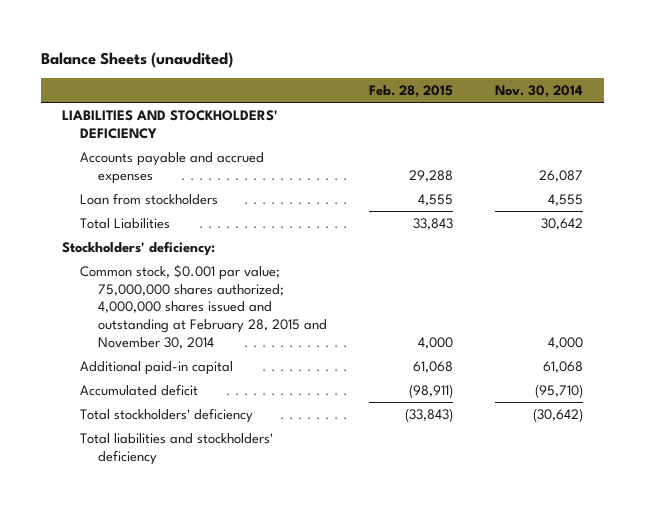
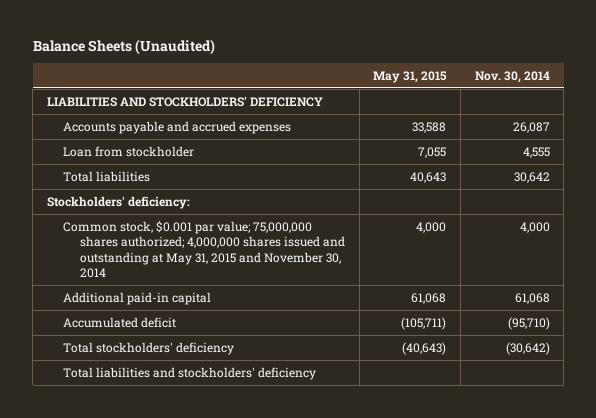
[41,51,234,68] Balance Sheets (unaudited) -> [32,39,215,56] Balance Sheets (Unaudited)
[369,85,454,99] Feb. 28, 2015 -> none
none -> [373,70,448,83] May 31, 2015
[80,192,219,205] Loan from stockholders -> [63,145,195,157] Loan from stockholder
[80,217,171,229] Total Liabilities -> [63,170,151,182] Total liabilities
[80,263,328,349] Common stock, $0.001 par value; 75,000,000 shares authorized; 4,000,000 shares issued and outstanding at February 28, 2015 and November 30, 2014 -> [63,220,345,279] Common stock, $0.001 par value; 75,000,000 shares authorized; 4,000,000 shares issued and outstanding at May 31, 2015 and November 30, 2014

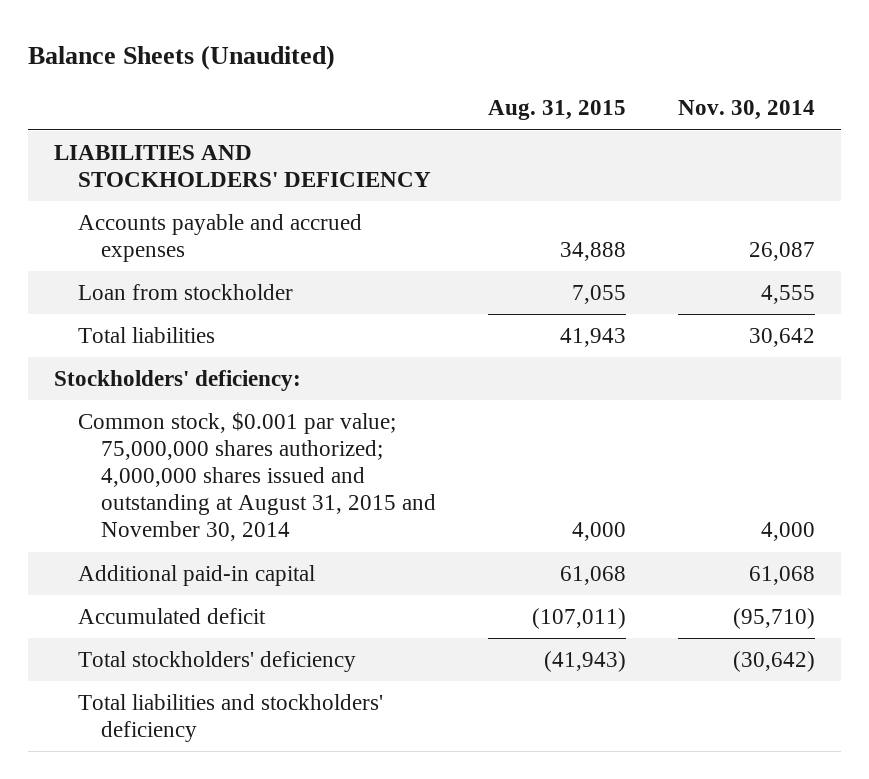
[373,70,448,83] May 31, 2015 -> none
none -> [488,100,627,121] Aug. 31, 2015
[63,220,345,279] Common stock, $0.001 par value; 75,000,000 shares authorized; 4,000,000 shares issued and outstanding at May 31, 2015 and November 30, 2014 -> [77,412,437,542] Common stock, $0.001 par value; 75,000,000 shares authorized; 4,000,000 shares issued and outstanding at August 31, 2015 and November 30, 2014

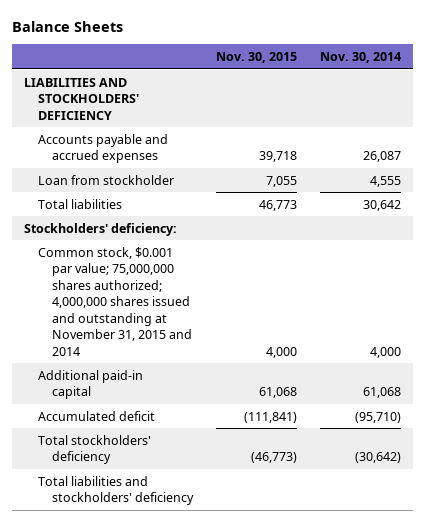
[28,44,336,70] Balance Sheets (Unaudited) -> [12,20,124,32] Balance Sheets
[488,100,627,121] Aug. 31, 2015 -> none
none -> [216,52,298,64] Nov. 30, 2015
[77,412,437,542] Common stock, $0.001 par value; 75,000,000 shares authorized; 4,000,000 shares issued and outstanding at August 31, 2015 and November 30, 2014 -> [37,246,193,356] Common stock, $0.001 par value; 75,000,000 shares authorized; 4,000,000 shares issued and outstanding at November 31, 2015 and 2014

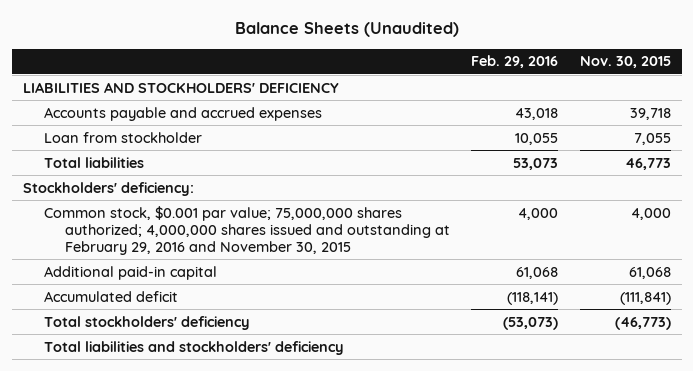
[12,20,124,32] Balance Sheets -> [234,22,459,38] Balance Sheets (Unaudited)
[320,52,402,64] Nov. 30, 2014 -> none
none -> [471,55,559,69] Feb. 29, 2016
[37,246,193,356] Common stock, $0.001 par value; 75,000,000 shares authorized; 4,000,000 shares issued and outstanding at November 31, 2015 and 2014 -> [43,205,450,255] Common stock, $0.001 par value; 75,000,000 shares authorized; 4,000,000 shares issued and outstanding at February 29, 2016 and November 30, 2015

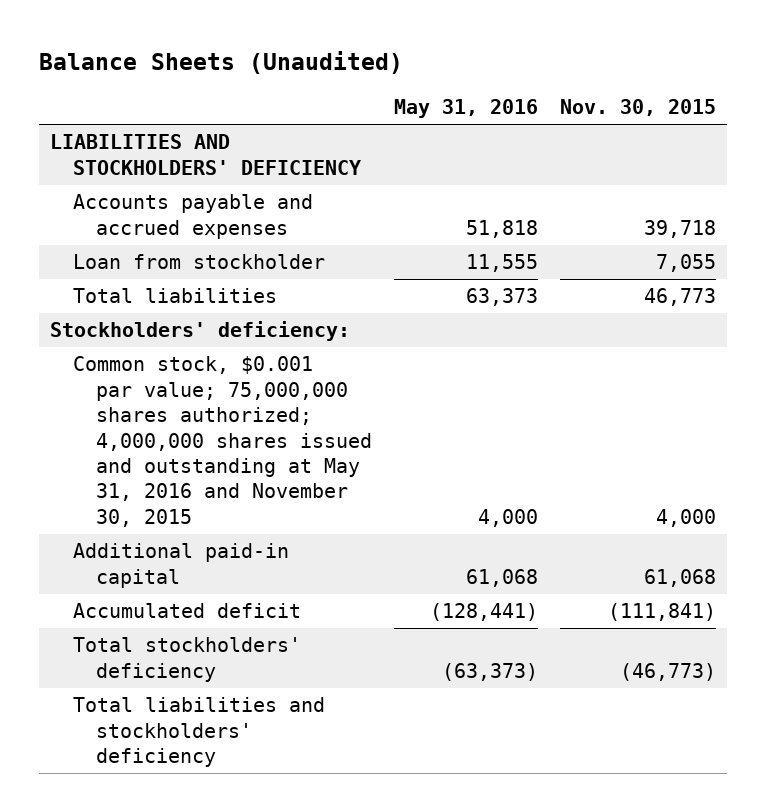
[471,55,559,69] Feb. 29, 2016 -> none
none -> [394,99,539,119] May 31, 2016
[43,205,450,255] Common stock, $0.001 par value; 75,000,000 shares authorized; 4,000,000 shares issued and outstanding at February 29, 2016 and November 30, 2015 -> [72,356,372,527] Common stock, $0.001 par value; 75,000,000 shares authorized; 4,000,000 shares issued and outstanding at May 31, 2016 and November 30, 2015

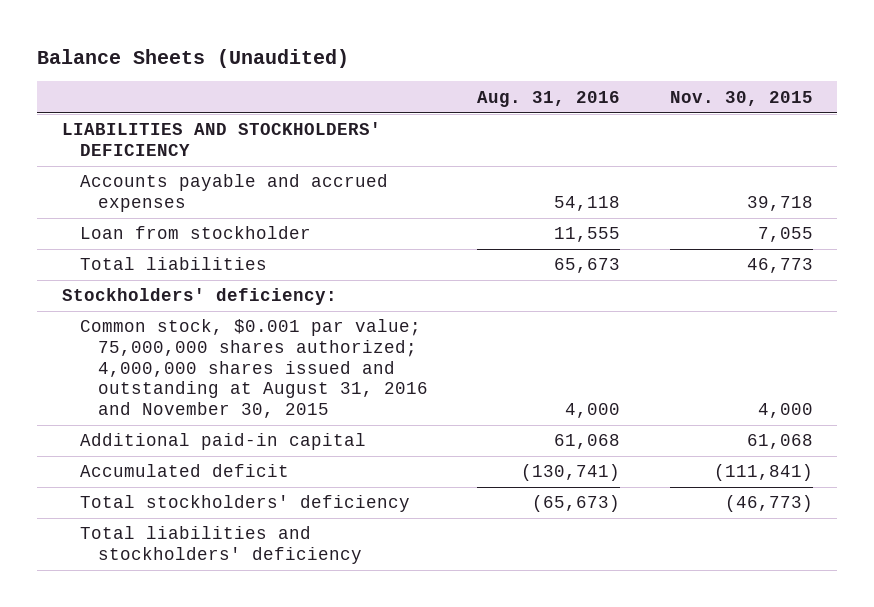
[394,99,539,119] May 31, 2016 -> none
none -> [477,90,621,107] Aug. 31, 2016
[72,356,372,527] Common stock, $0.001 par value; 75,000,000 shares authorized; 4,000,000 shares issued and outstanding at May 31, 2016 and November 30, 2015 -> [79,319,429,419] Common stock, $0.001 par value; 75,000,000 shares authorized; 4,000,000 shares issued and outstanding at August 31, 2016 and November 30, 2015

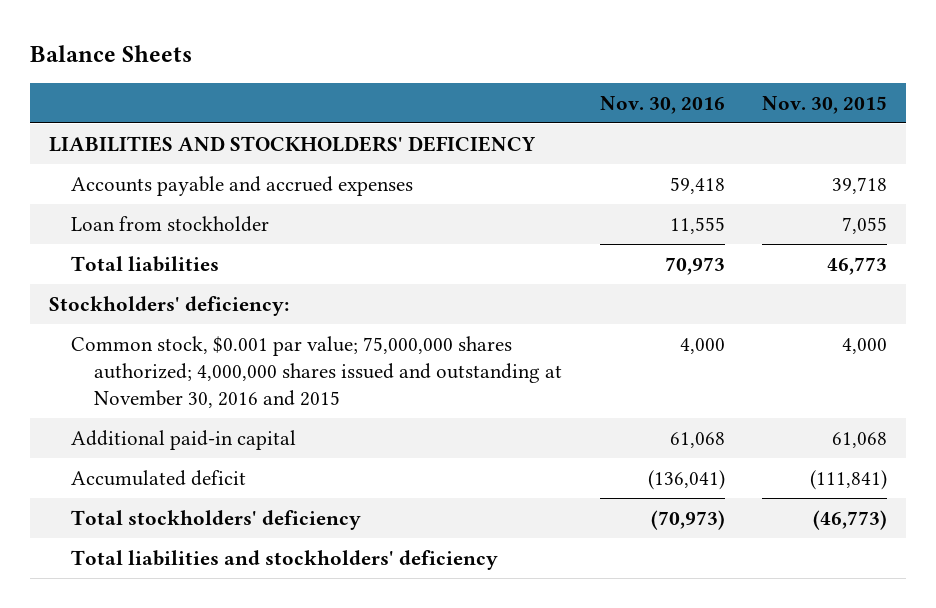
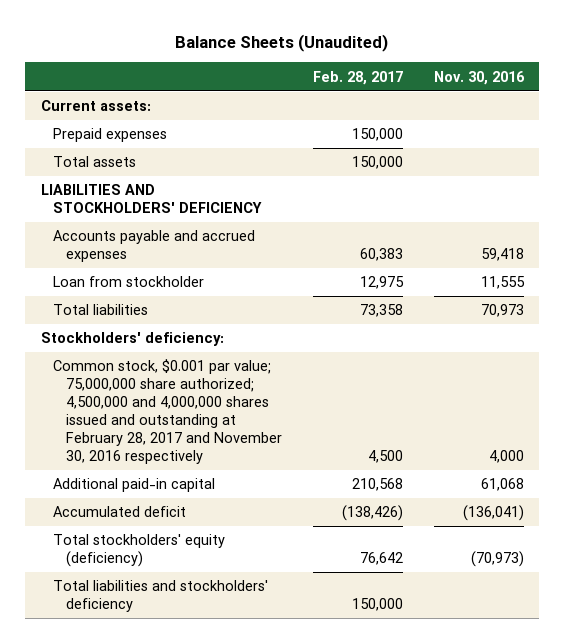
[29,45,192,63] Balance Sheets -> [175,33,389,52] Balance Sheets (Unaudited)
[762,95,888,114] Nov. 30, 2015 -> none
none -> [312,70,403,85] Feb. 28, 2017
none -> [40,100,151,112] Current assets:
none -> [53,128,168,143] Prepaid expenses
none -> [53,156,137,168] Total assets
[71,335,562,408] Common stock, $0.001 par value; 75,000,000 shares authorized; 4,000,000 shares issued and outstanding at November 30, 2016 and 2015 -> [53,359,282,464] Common stock, $0.001 par value; 75,000,000 share authorized; 4,500,000 and 4,000,000 shares issued and outstanding at February 28, 2017 and November 30, 2016 respectively
[71,509,362,530] Total stockholders' deficiency -> [53,534,226,568] Total stockholders' equity (deficiency)

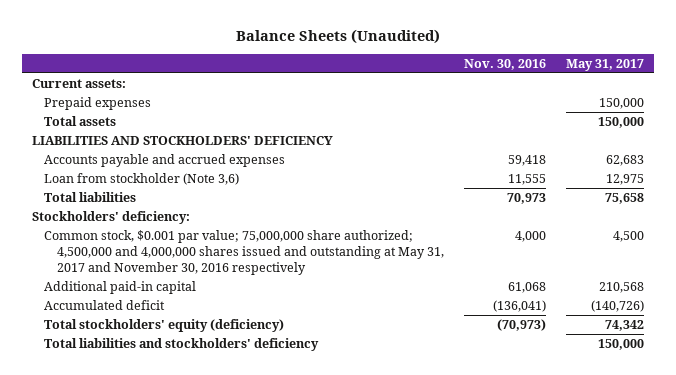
[312,70,403,85] Feb. 28, 2017 -> none
none -> [565,58,644,71] May 31, 2017
[53,276,205,288] Loan from stockholder -> [44,172,240,185] Loan from stockholder (Note 3,6)
[53,359,282,464] Common stock, $0.001 par value; 75,000,000 share authorized; 4,500,000 and 4,000,000 shares issued and outstanding at February 28, 2017 and November 30, 2016 respectively -> [44,229,445,275] Common stock, $0.001 par value; 75,000,000 share authorized; 4,500,000 and 4,000,000 shares issued and outstanding at May 31, 2017 and November 30, 2016 respectively

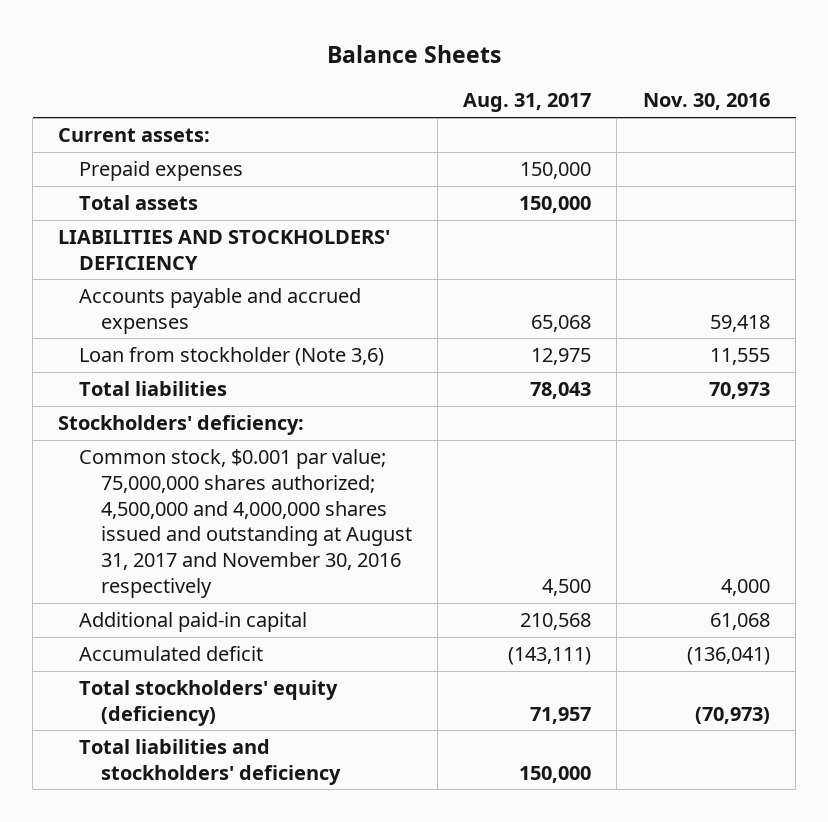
[235,29,440,45] Balance Sheets (Unaudited) -> [327,45,502,64] Balance Sheets
[565,58,644,71] May 31, 2017 -> none
none -> [463,93,592,113] Aug. 31, 2017
[44,229,445,275] Common stock, $0.001 par value; 75,000,000 share authorized; 4,500,000 and 4,000,000 shares issued and outstanding at May 31, 2017 and November 30, 2016 respectively -> [79,448,412,599] Common stock, $0.001 par value; 75,000,000 shares authorized; 4,500,000 and 4,000,000 shares issued and outstanding at August 31, 2017 and November 30, 2016 respectively

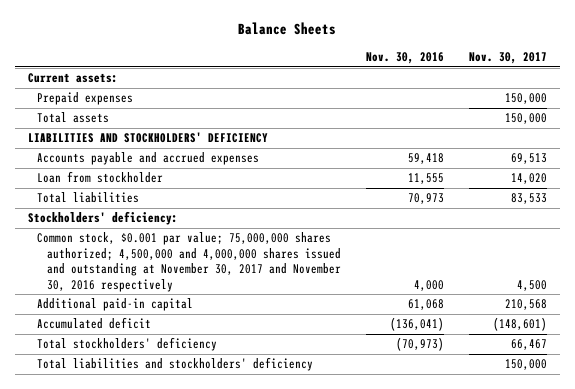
[463,93,592,113] Aug. 31, 2017 -> none
none -> [469,52,548,65] Nov. 30, 2017
[79,346,385,366] Loan from stockholder (Note 3,6) -> [37,171,164,184] Loan from stockholder
[79,448,412,599] Common stock, $0.001 par value; 75,000,000 shares authorized; 4,500,000 and 4,000,000 shares issued and outstanding at August 31, 2017 and November 30, 2016 respectively -> [37,232,342,292] Common stock, $0.001 par value; 75,000,000 shares authorized; 4,500,000 and 4,000,000 shares issued and outstanding at November 30, 2017 and November 30, 2016 respectively
[79,679,339,726] Total stockholders' equity (deficiency) -> [37,337,218,352] Total stockholders' deficiency

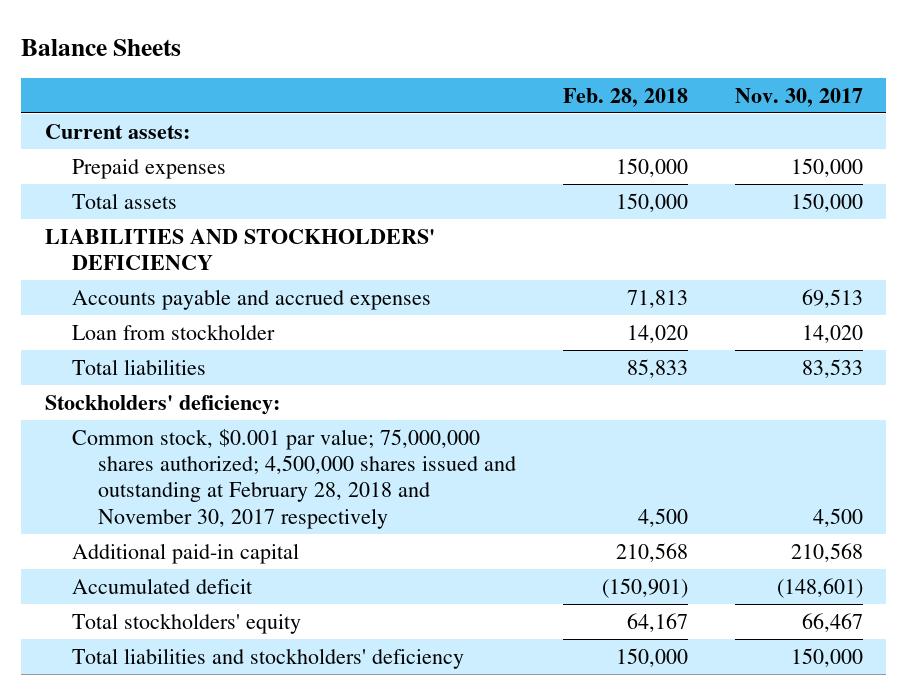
[366,52,445,65] Nov. 30, 2016 -> none
none -> [563,87,689,107] Feb. 28, 2018
[37,232,342,292] Common stock, $0.001 par value; 75,000,000 shares authorized; 4,500,000 and 4,000,000 shares issued and outstanding at November 30, 2017 and November 30, 2016 respectively -> [71,428,517,529] Common stock, $0.001 par value; 75,000,000 shares authorized; 4,500,000 shares issued and outstanding at February 28, 2018 and November 30, 2017 respectively
[37,337,218,352] Total stockholders' deficiency -> [71,612,301,634] Total stockholders' equity

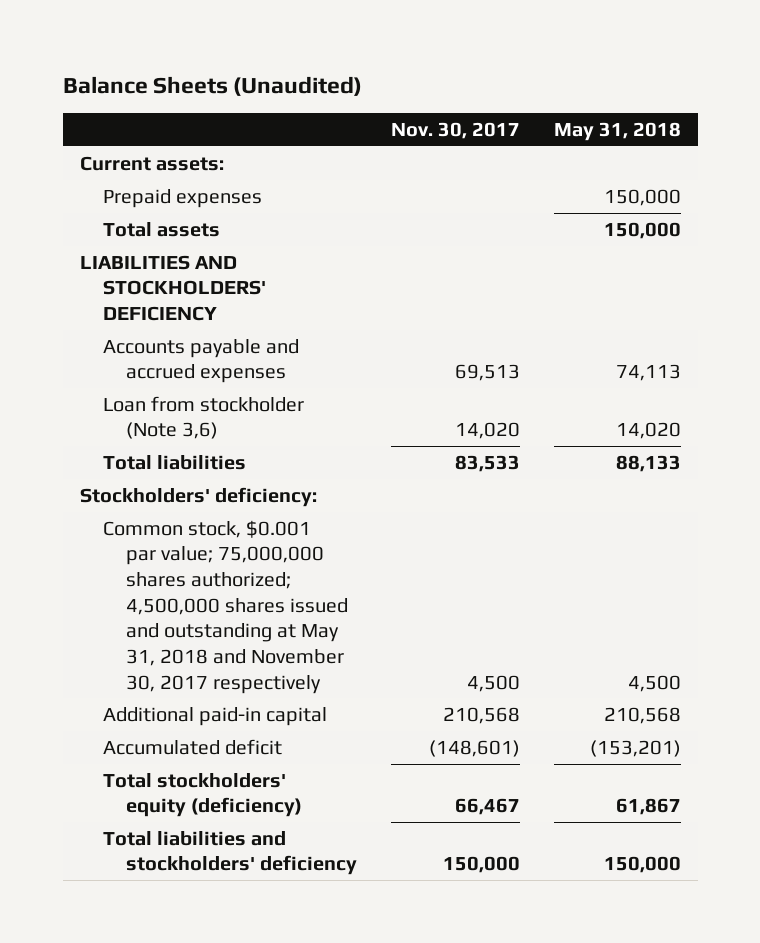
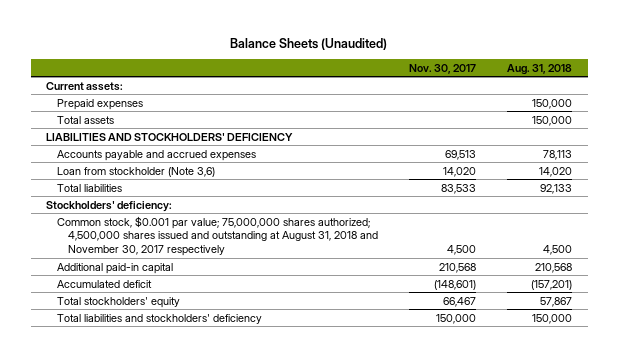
[553,121,681,141] May 31, 2018 -> none
none -> [507,63,573,75] Aug. 31, 2018
[102,519,349,694] Common stock, $0.001 par value; 75,000,000 shares authorized; 4,500,000 shares issued and outstanding at May 31, 2018 and November 30, 2017 respectively -> [57,215,379,256] Common stock, $0.001 par value; 75,000,000 shares authorized; 4,500,000 shares issued and outstanding at August 31, 2018 and November 30, 2017 respectively
[102,772,303,818] Total stockholders' equity (deficiency) -> [57,296,181,308] Total stockholders' equity

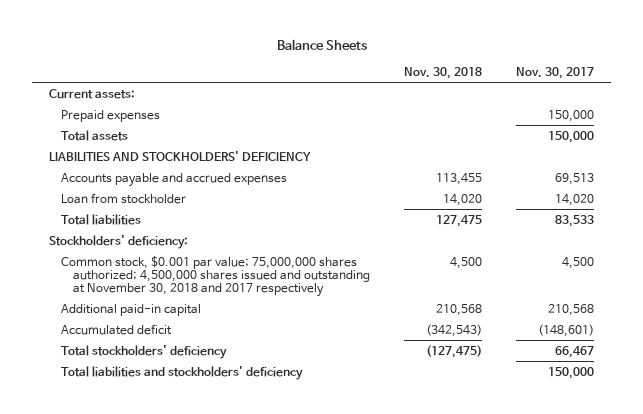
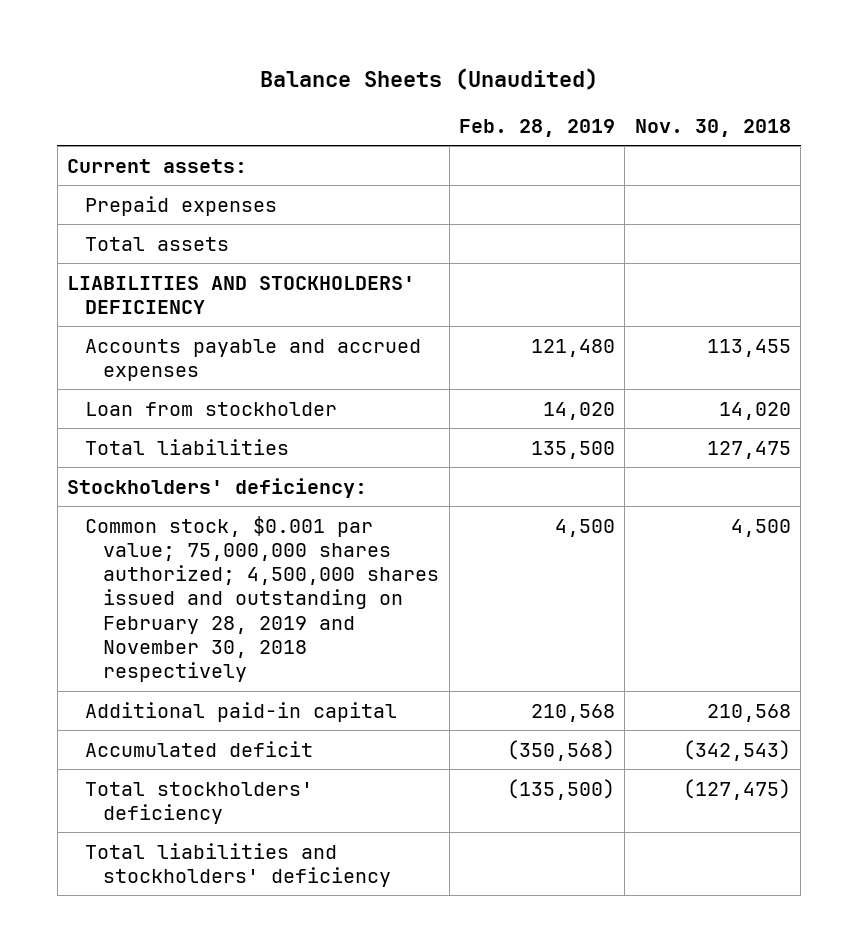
[276,38,367,50] Balance Sheets -> [259,67,598,90] Balance Sheets (Unaudited)
[515,66,594,79] Nov. 30, 2017 -> none
none -> [458,118,615,137] Feb. 28, 2019
[61,255,371,297] Common stock, $0.001 par value; 75,000,000 shares authorized; 4,500,000 shares issued and outstanding at November 30, 2018 and 2017 respectively -> [85,515,440,683] Common stock, $0.001 par value; 75,000,000 shares authorized; 4,500,000 shares issued and outstanding on February 28, 2019 and November 30, 2018 respectively

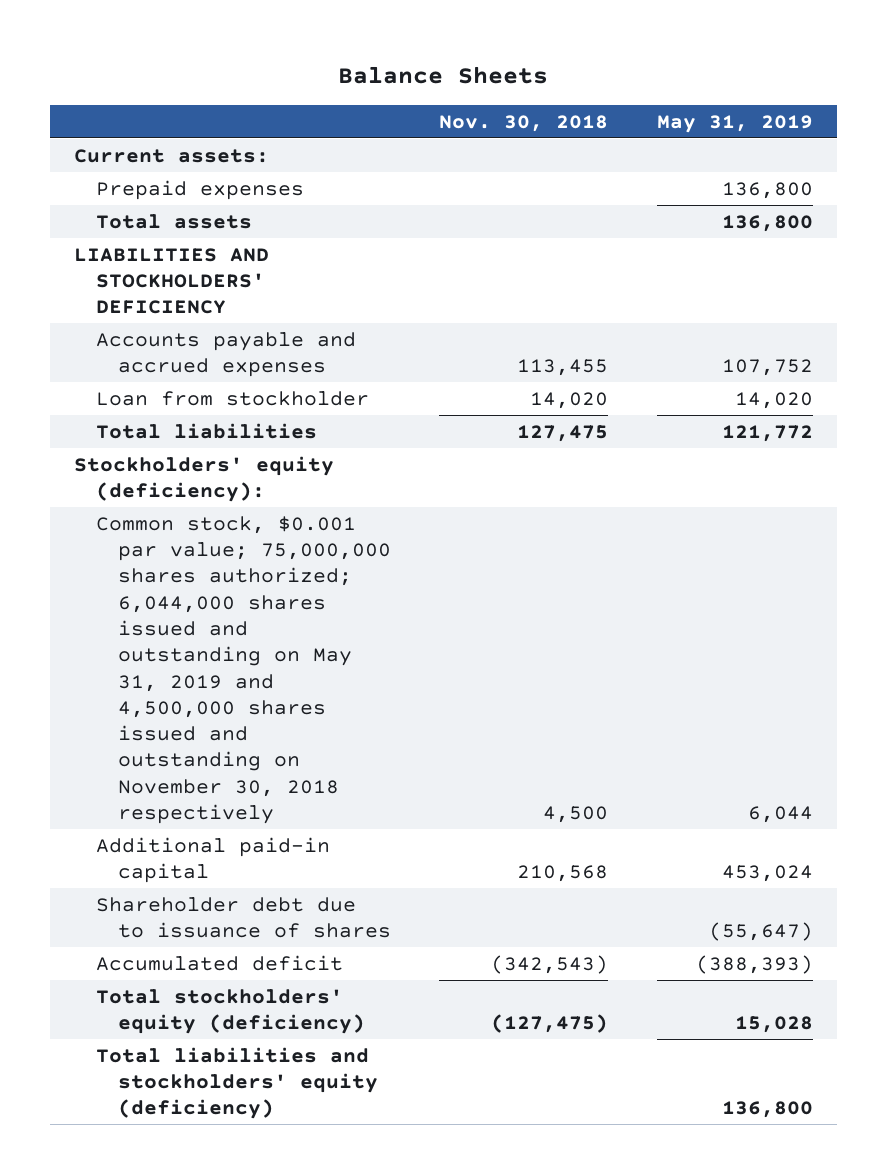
[259,67,598,90] Balance Sheets (Unaudited) -> [338,66,549,85] Balance Sheets
[458,118,615,137] Feb. 28, 2019 -> none
none -> [656,114,813,133] May 31, 2019
[66,477,367,498] Stockholders' deficiency: -> [73,455,334,503] Stockholders' equity (deficiency):
[85,515,440,683] Common stock, $0.001 par value; 75,000,000 shares authorized; 4,500,000 shares issued and outstanding on February 28, 2019 and November 30, 2018 respectively -> [95,515,391,825] Common stock, $0.001 par value; 75,000,000 shares authorized; 6,044,000 shares issued and outstanding on May 31, 2019 and 4,500,000 shares issued and outstanding on November 30, 2018 respectively
none -> [95,896,391,939] Shareholder debt due to issuance of shares
[85,781,314,824] Total stockholders' deficiency -> [95,988,365,1035] Total stockholders' equity (deficiency)
[85,842,392,887] Total liabilities and stockholders' deficiency -> [95,1046,378,1120] Total liabilities and stockholders' equity (deficiency)

